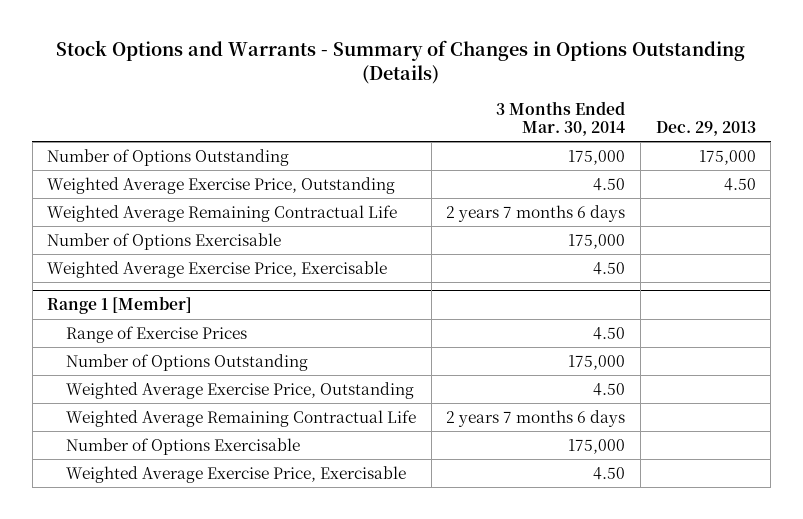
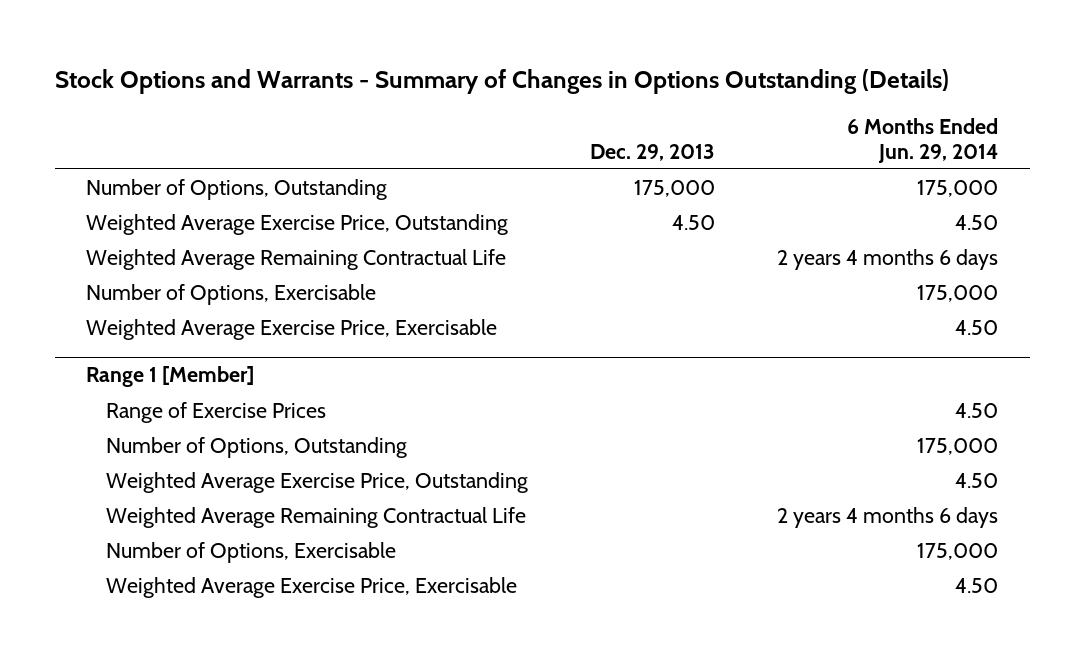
[496,101,626,137] 3 Months Ended Mar. 30, 2014 -> none
none -> [847,118,999,163] 6 Months Ended Jun. 29, 2014
[47,148,290,166] Number of Options Outstanding -> [85,179,387,201] Number of Options, Outstanding
[47,232,282,250] Number of Options Exercisable -> [85,284,376,306] Number of Options, Exercisable
[66,353,309,371] Number of Options Outstanding -> [106,437,408,459] Number of Options, Outstanding
[66,437,301,455] Number of Options Exercisable -> [106,542,397,564] Number of Options, Exercisable

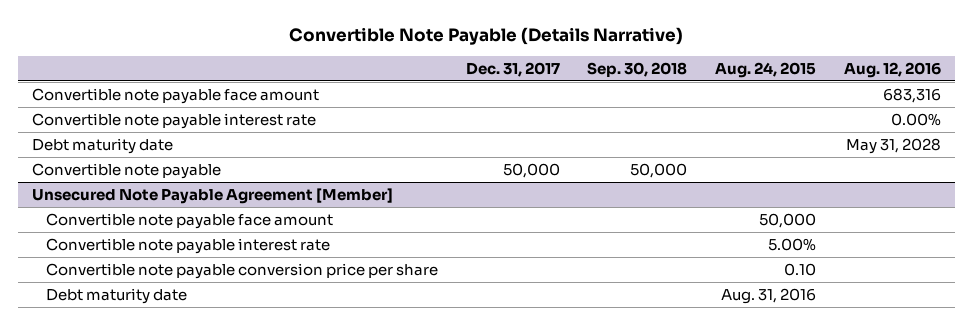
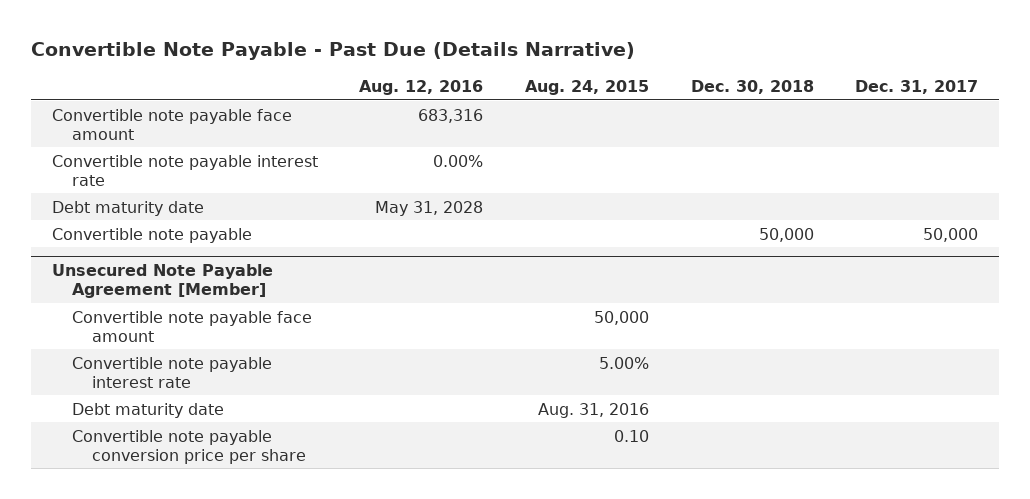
[289,27,684,46] Convertible Note Payable (Details Narrative) -> [31,42,636,61] Convertible Note Payable - Past Due (Details Narrative)
[587,61,688,77] Sep. 30, 2018 -> none
none -> [690,79,814,94] Dec. 30, 2018
[46,262,439,279] Convertible note payable conversion price per share -> [71,429,306,464] Convertible note payable conversion price per share

